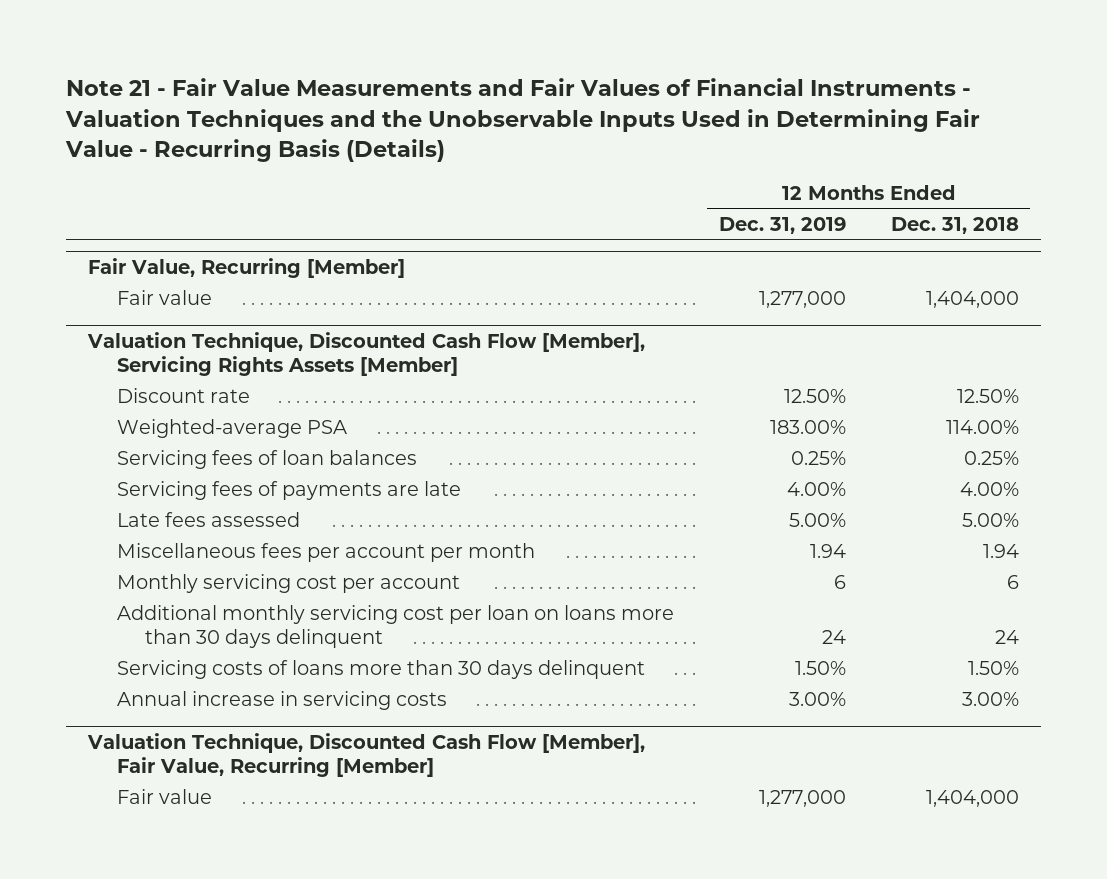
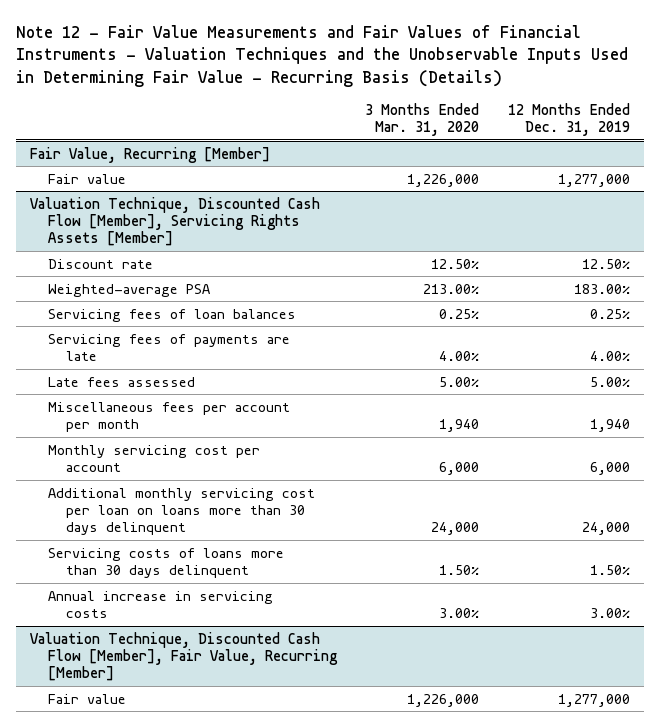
[64,78,980,163] Note 21 - Fair Value Measurements and Fair Values of Financial Instruments - Valuation Techniques and the Unobservable Inputs Used in Determining Fair Value - Recurring Basis (Details) -> [15,25,628,87] Note 12 - Fair Value Measurements and Fair Values of Financial Instruments - Valuation Techniques and the Unobservable Inputs Used in Determining Fair Value - Recurring Basis (Details)
[890,216,1019,234] Dec. 31, 2018 -> none
none -> [365,102,480,136] 3 Months Ended Mar. 31, 2020
[809,544,846,559] 1.94 -> [589,418,630,432] 1,940
[833,575,846,590] 6 -> [589,461,630,475] 6,000
[821,630,846,645] 24 -> [581,522,630,536] 24,000

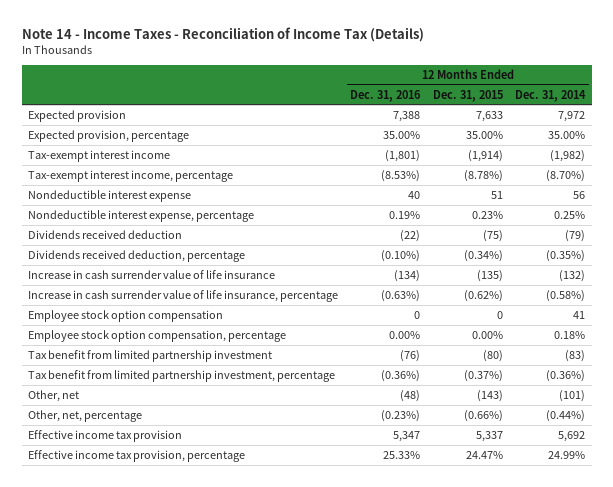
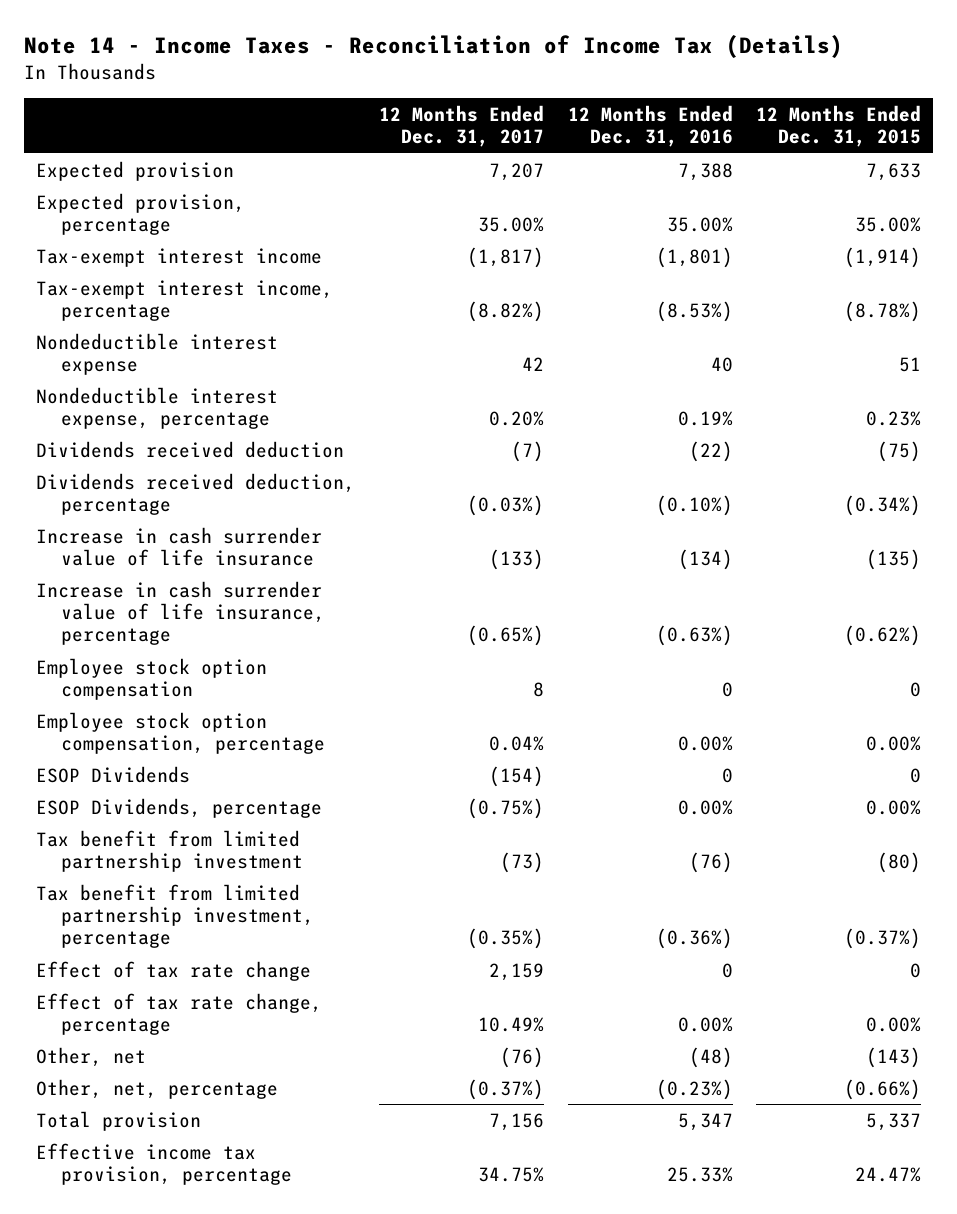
[515,89,587,102] Dec. 31, 2014 -> none
none -> [378,105,544,148] 12 Months Ended Dec. 31, 2017
none -> [35,765,190,783] ESOP Dividends
none -> [35,797,322,818] ESOP Dividends, percentage
none -> [35,960,311,981] Effect of tax rate change
none -> [35,992,322,1035] Effect of tax rate change, percentage
[27,429,182,442] Effective income tax provision -> [35,1110,201,1131] Total provision

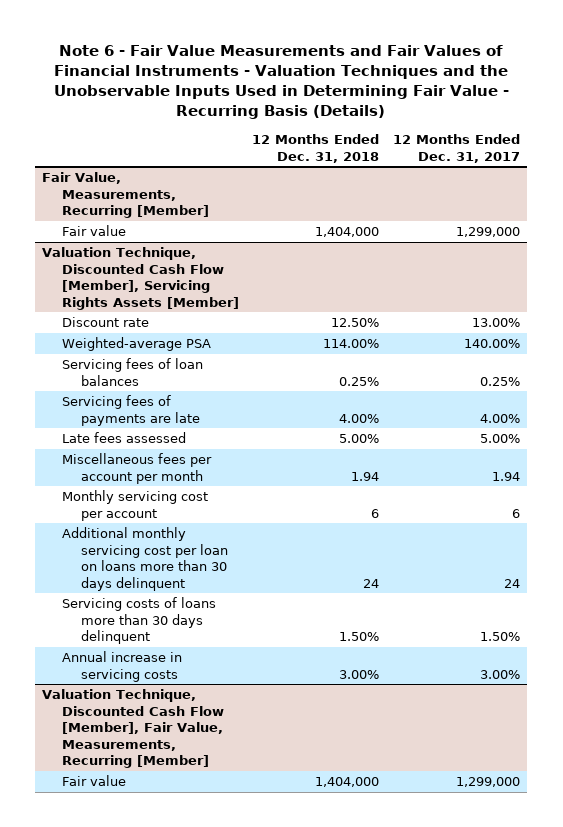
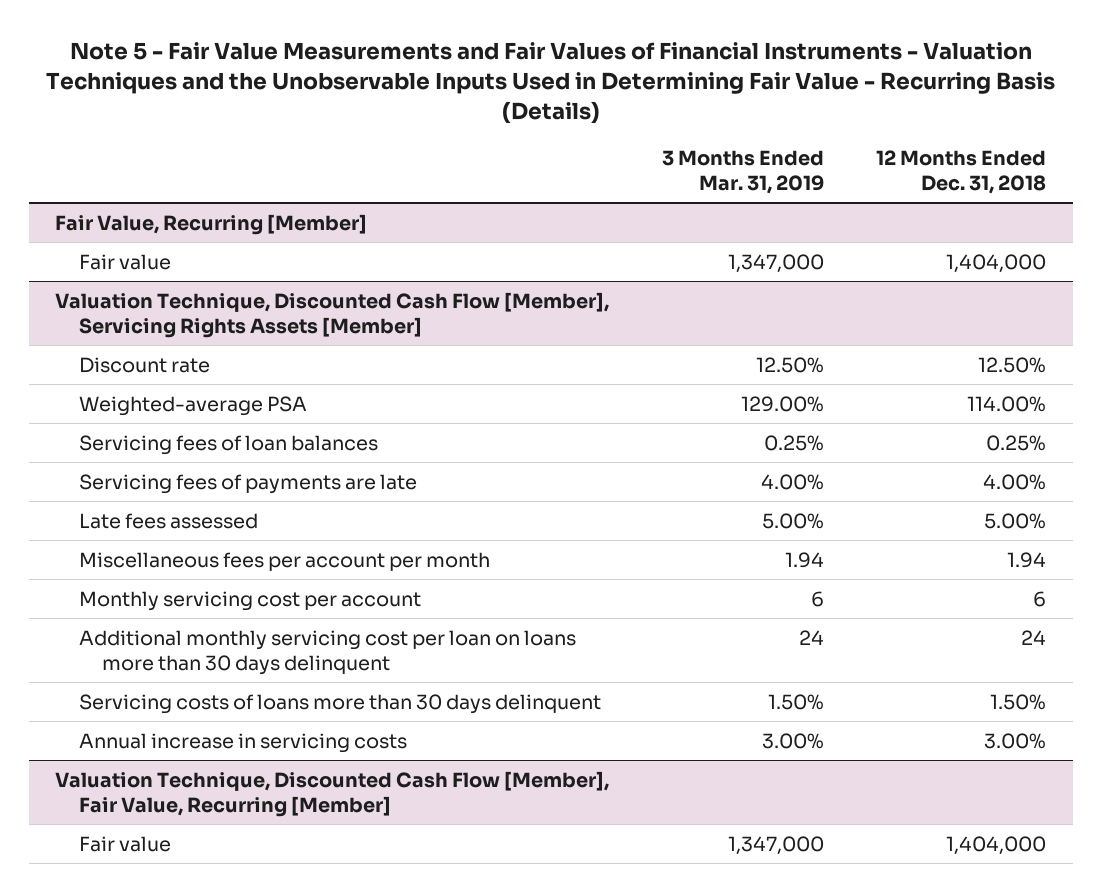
[54,44,510,120] Note 6 - Fair Value Measurements and Fair Values of Financial Instruments - Valuation Techniques and the Unobservable Inputs Used in Determining Fair Value - Recurring Basis (Details) -> [45,41,1055,124] Note 5 - Fair Value Measurements and Fair Values of Financial Instruments - Valuation Techniques and the Unobservable Inputs Used in Determining Fair Value - Recurring Basis (Details)
[393,134,521,163] 12 Months Ended Dec. 31, 2017 -> none
none -> [661,149,824,194] 3 Months Ended Mar. 31, 2019
[42,172,209,219] Fair Value, Measurements, Recurring [Member] -> [55,213,368,235] Fair Value, Recurring [Member]
[42,689,224,769] Valuation Technique, Discounted Cash Flow [Member], Fair Value, Measurements, Recurring [Member] -> [55,770,610,817] Valuation Technique, Discounted Cash Flow [Member], Fair Value, Recurring [Member]

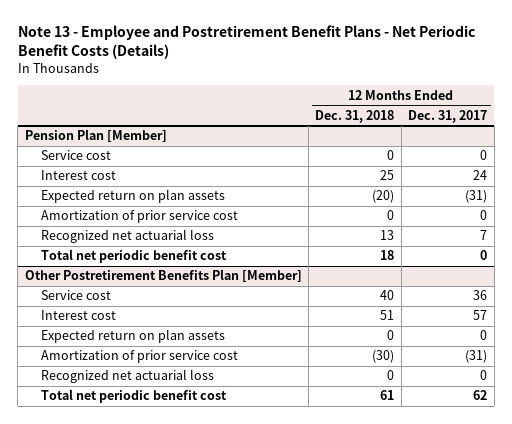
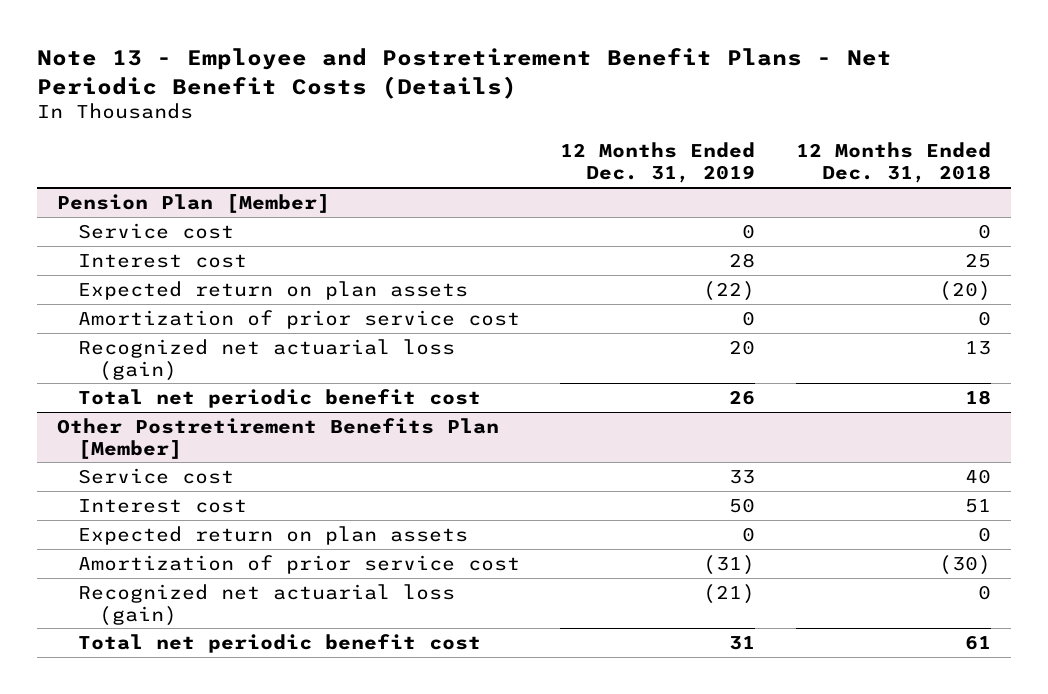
[408,109,488,123] Dec. 31, 2017 -> none
none -> [560,142,756,184] 12 Months Ended Dec. 31, 2019
[40,229,214,244] Recognized net actuarial loss -> [78,338,456,381] Recognized net actuarial loss (gain)
[40,369,214,384] Recognized net actuarial loss -> [78,583,456,626] Recognized net actuarial loss (gain)

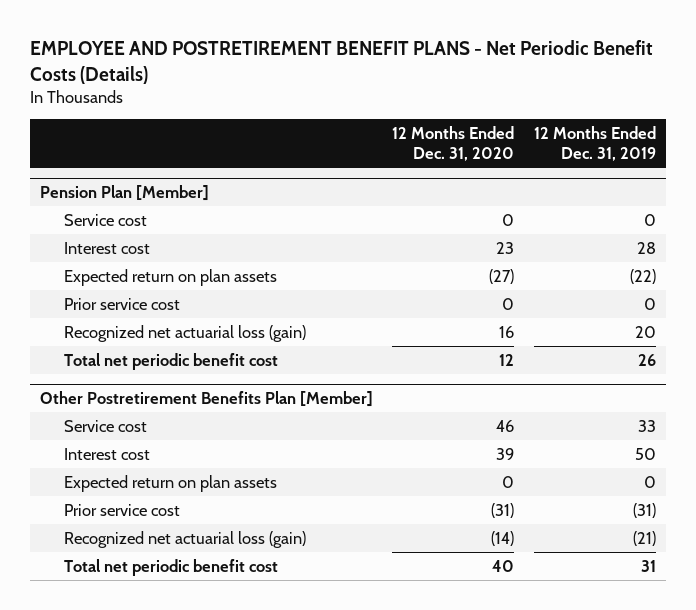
[36,48,892,99] Note 13 - Employee and Postretirement Benefit Plans - Net Periodic Benefit Costs (Details) -> [30,40,654,84] EMPLOYEE AND POSTRETIREMENT BENEFIT PLANS - Net Periodic Benefit Costs (Details)
[795,142,991,184] 12 Months Ended Dec. 31, 2018 -> none
none -> [392,125,515,162] 12 Months Ended Dec. 31, 2020
[78,309,521,329] Amortization of prior service cost -> [64,297,181,310] Prior service cost
[78,554,521,574] Amortization of prior service cost -> [64,503,181,516] Prior service cost

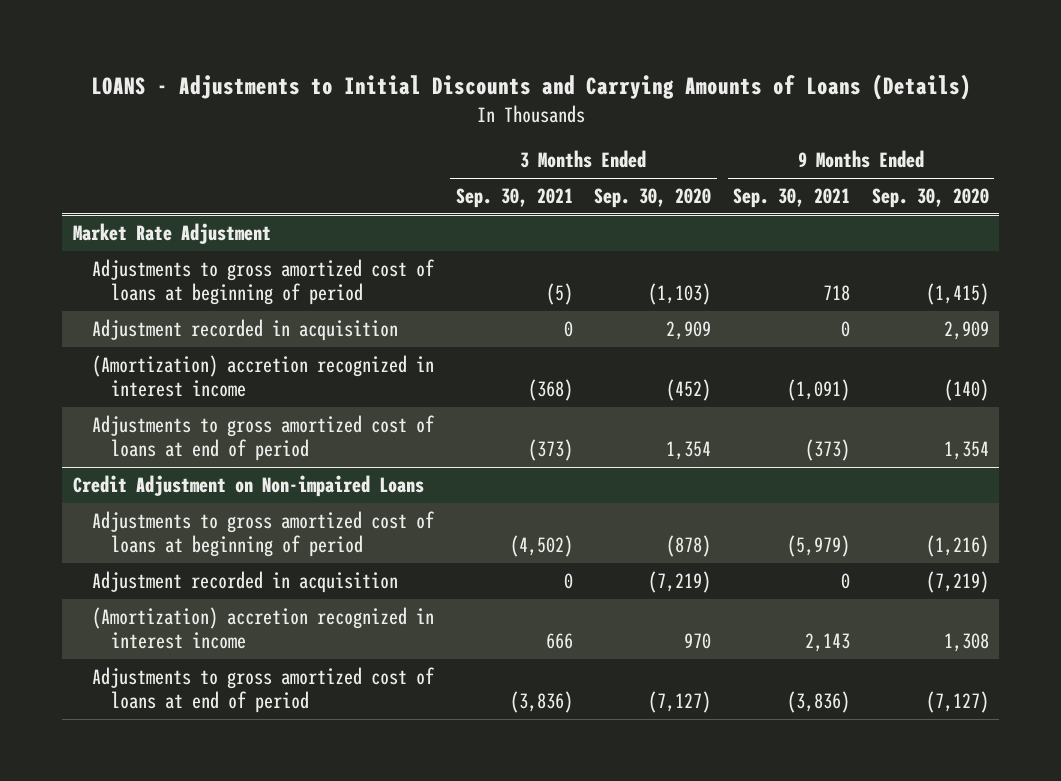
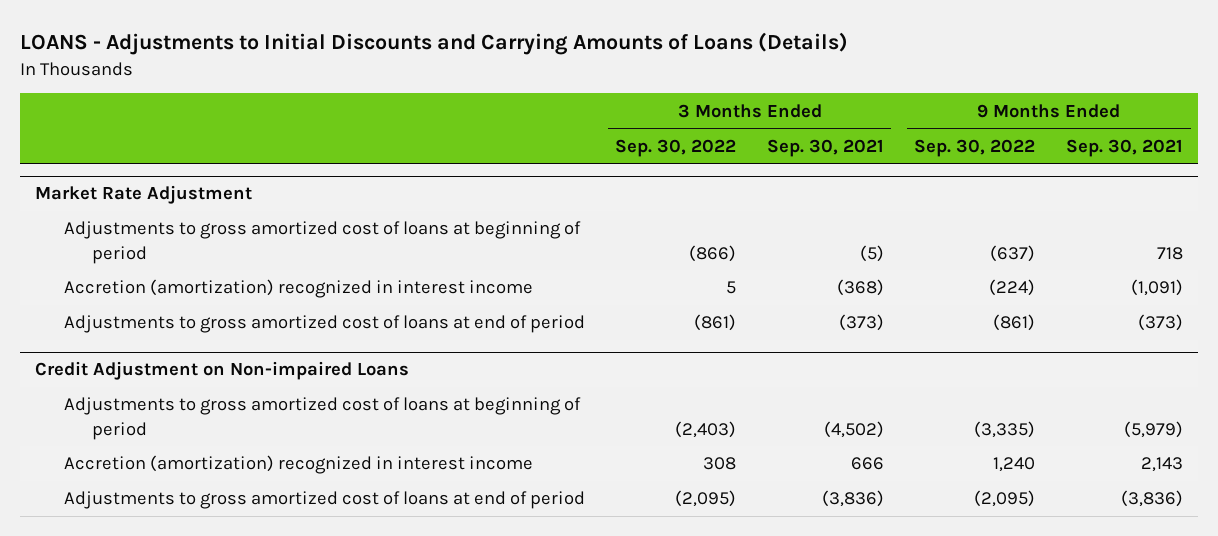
[594,188,712,209] Sep. 30, 2020 -> none
[871,188,989,209] Sep. 30, 2020 -> none
none -> [615,138,737,157] Sep. 30, 2022
none -> [914,138,1036,157] Sep. 30, 2022
[92,319,399,342] Adjustment recorded in acquisition -> none
[92,355,435,397] (Amortization) accretion recognized in interest income -> [63,279,533,299] Accretion (amortization) recognized in interest income
[92,571,399,594] Adjustment recorded in acquisition -> none
[92,607,435,649] (Amortization) accretion recognized in interest income -> [63,455,533,475] Accretion (amortization) recognized in interest income

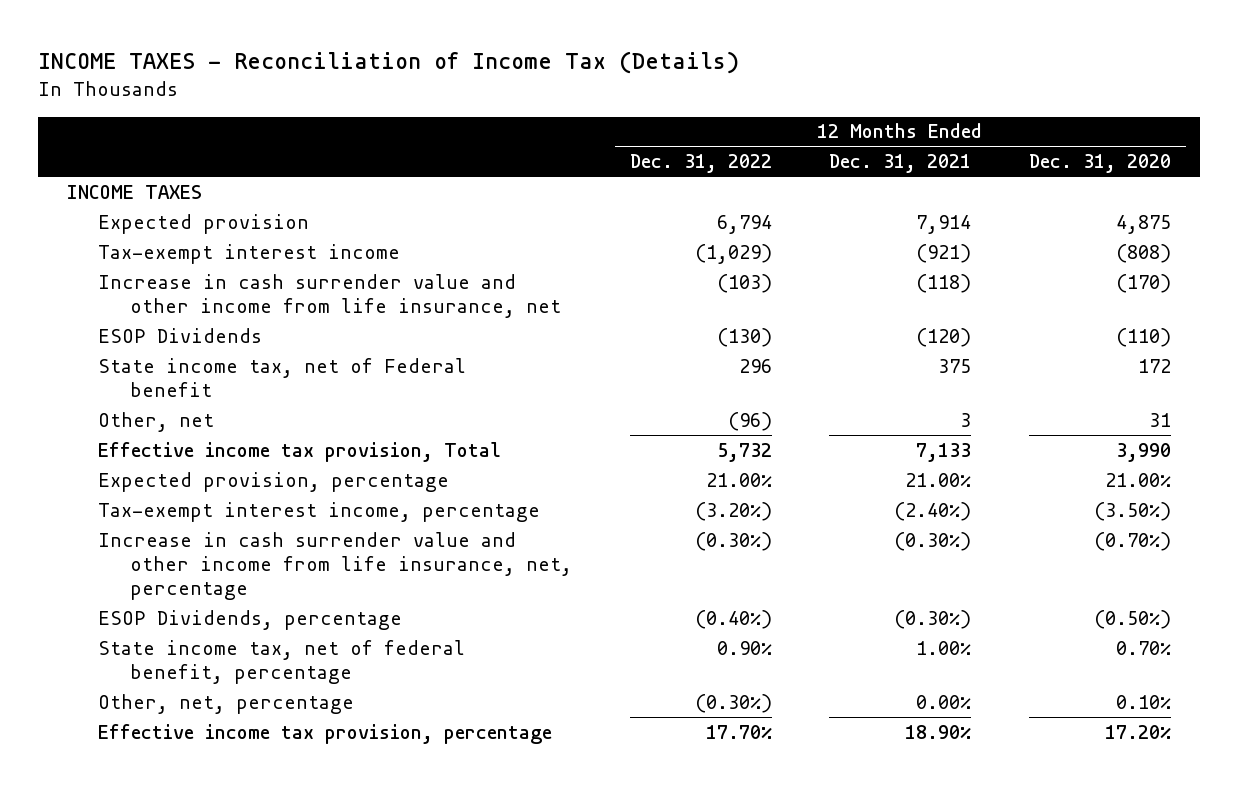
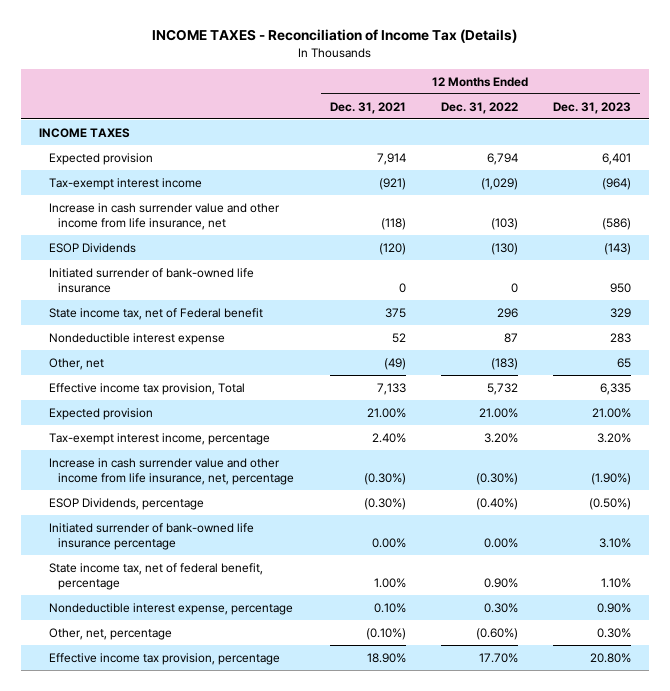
[1029,154,1172,174] Dec. 31, 2020 -> none
none -> [553,101,632,114] Dec. 31, 2023
none -> [48,267,254,294] Initiated surrender of bank-owned life insurance
none -> [48,332,225,345] Nondeductible interest expense
[727,411,772,431] (96) -> [490,357,518,370] (183)
[960,412,972,427] 3 -> [383,357,406,370] (49)
[98,471,450,492] Expected provision, percentage -> [48,407,153,420] Expected provision
[694,501,772,521] (3.20%) -> [483,432,518,443] 3.20%
[894,501,972,521] (2.40%) -> [371,432,406,443] 2.40%
none -> [48,522,254,551] Initiated surrender of bank-owned life insurance percentage
none -> [48,602,293,615] Nondeductible interest expense, percentage
[694,693,772,713] (0.30%) -> [475,627,518,640] (0.60%)
[916,694,972,709] 0.00% -> [365,627,406,640] (0.10%)

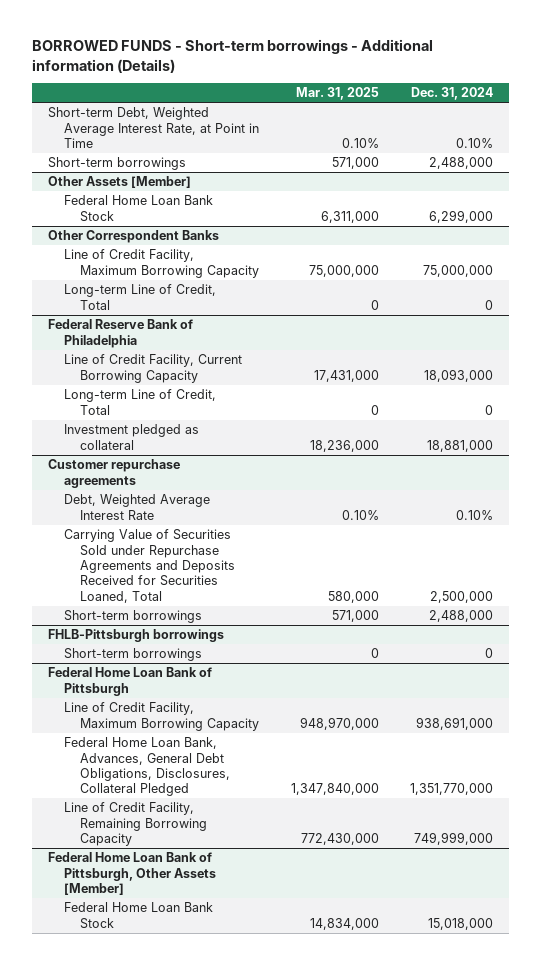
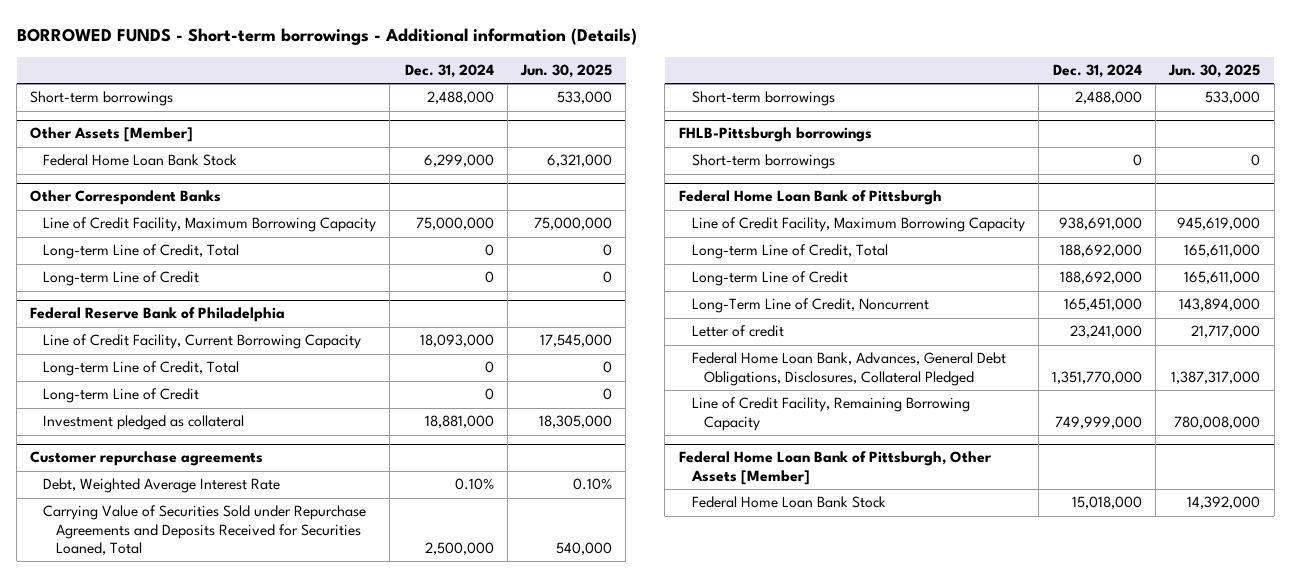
[295,87,379,101] Mar. 31, 2025 -> none
none -> [519,64,612,79] Jun. 30, 2025
[47,107,259,148] Short-term Debt, Weighted Average Interest Rate, at Point in Time -> none
none -> [43,271,200,287] Long-term Line of Credit
none -> [43,388,200,404] Long-term Line of Credit
none -> [691,244,888,260] Long-term Line of Credit, Total
none -> [691,271,848,287] Long-term Line of Credit
none -> [691,298,929,314] Long-Term Line of Credit, Noncurrent
none -> [691,325,784,338] Letter of credit

